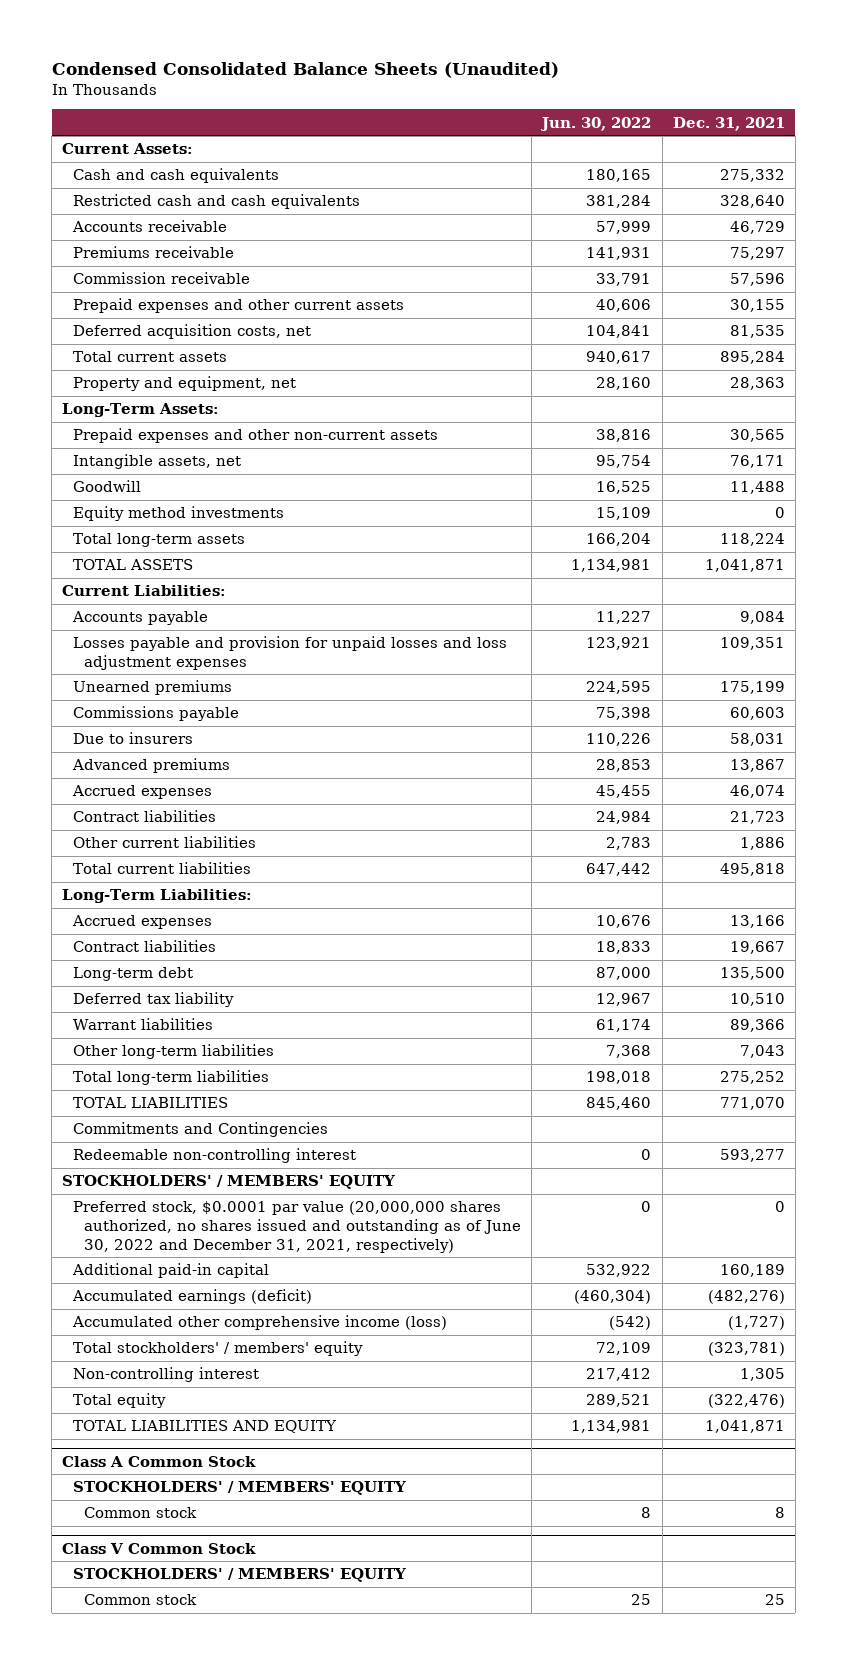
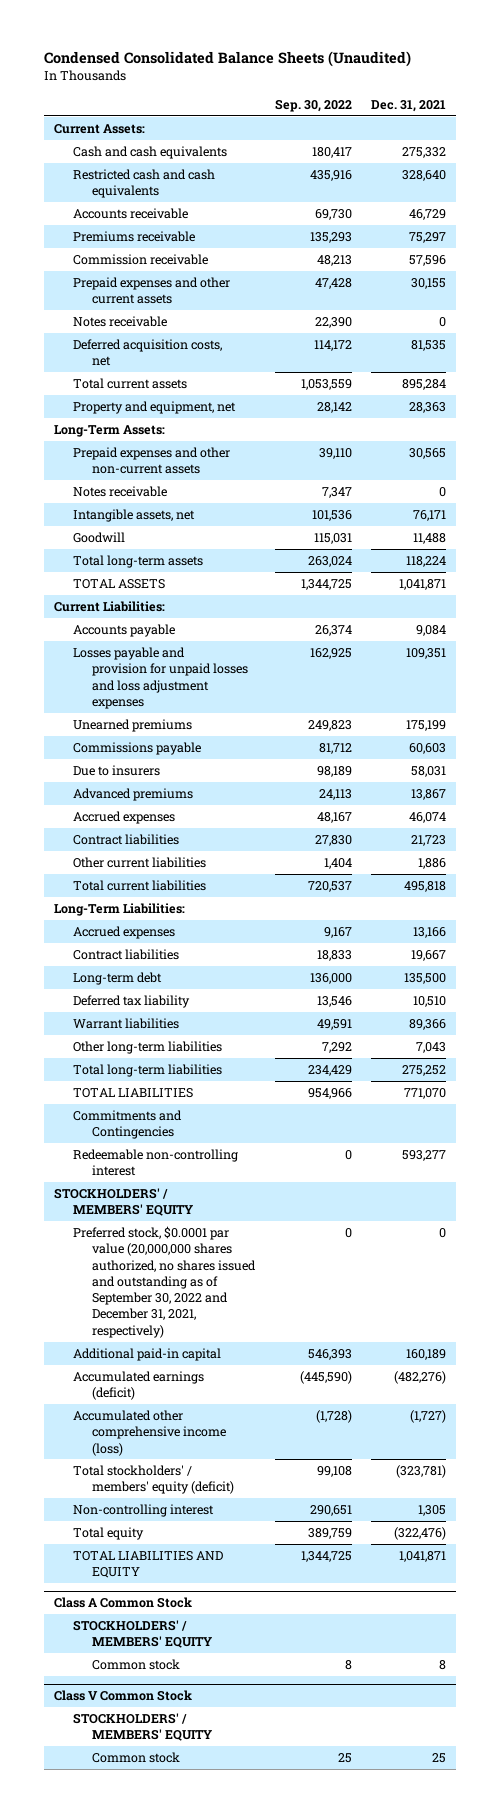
[540,116,652,131] Jun. 30, 2022 -> none
none -> [274,98,352,112] Sep. 30, 2022
none -> [72,315,167,327] Notes receivable
none -> [72,485,167,497] Notes receivable
[73,506,285,522] Equity method investments -> none
[73,1201,522,1253] Preferred stock, $0.0001 par value (20,000,000 shares authorized, no shares issued and outstanding as of June 30, 2022 and December 31, 2021, respectively) -> [72,1225,257,1338] Preferred stock, $0.0001 par value (20,000,000 shares authorized, no shares issued and outstanding as of September 30, 2022 and December 31, 2021, respectively)
[73,1341,364,1357] Total stockholders' / members' equity -> [72,1464,235,1495] Total stockholders' / members' equity (deficit)

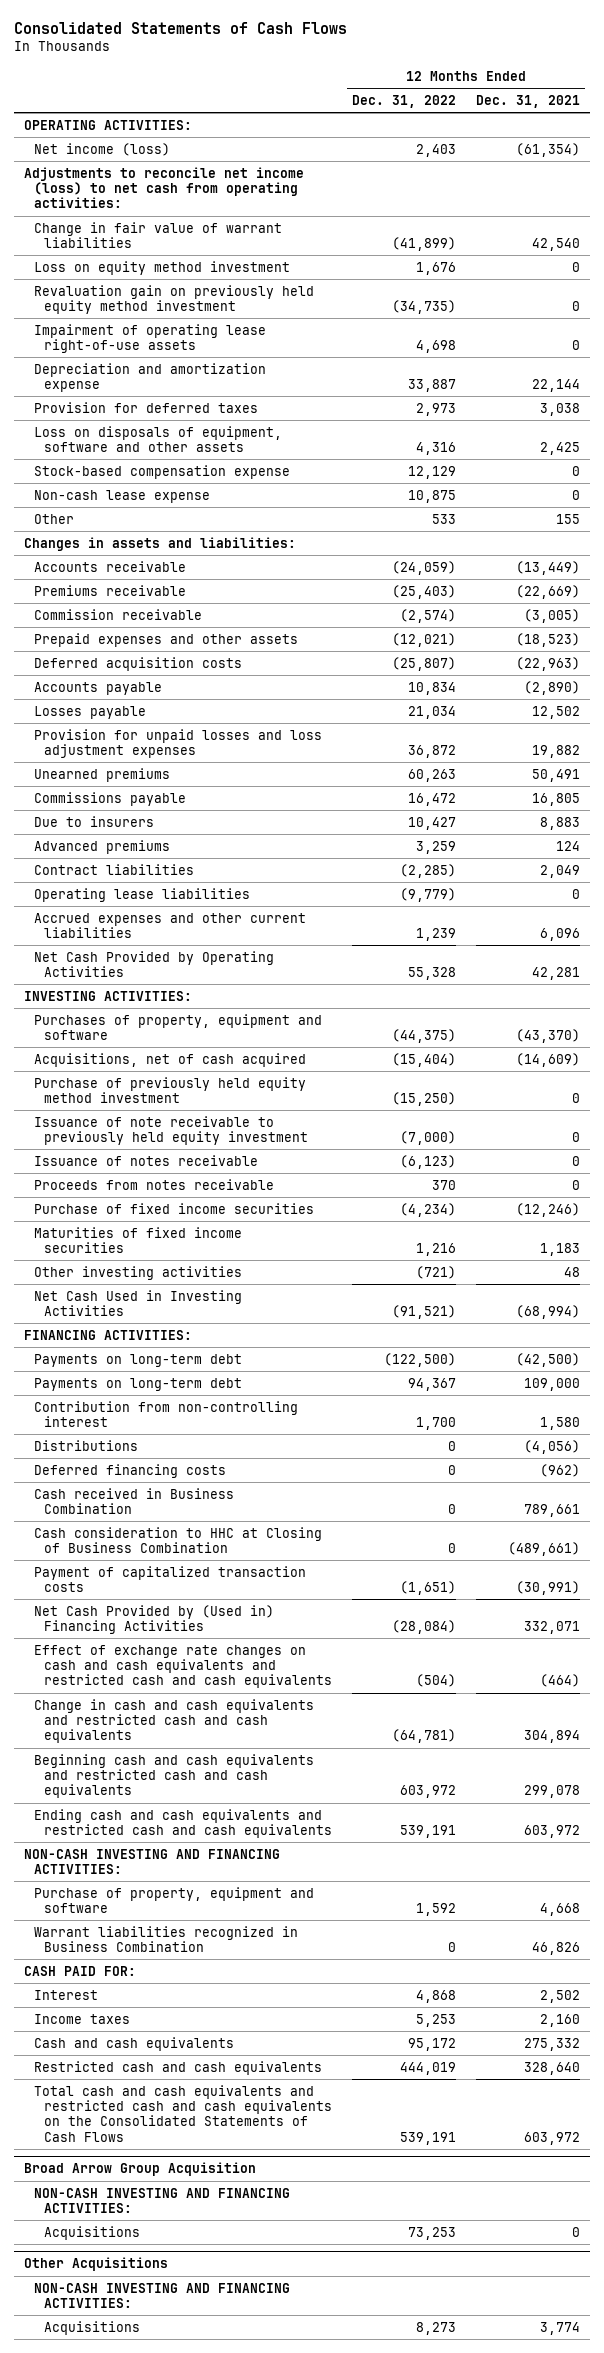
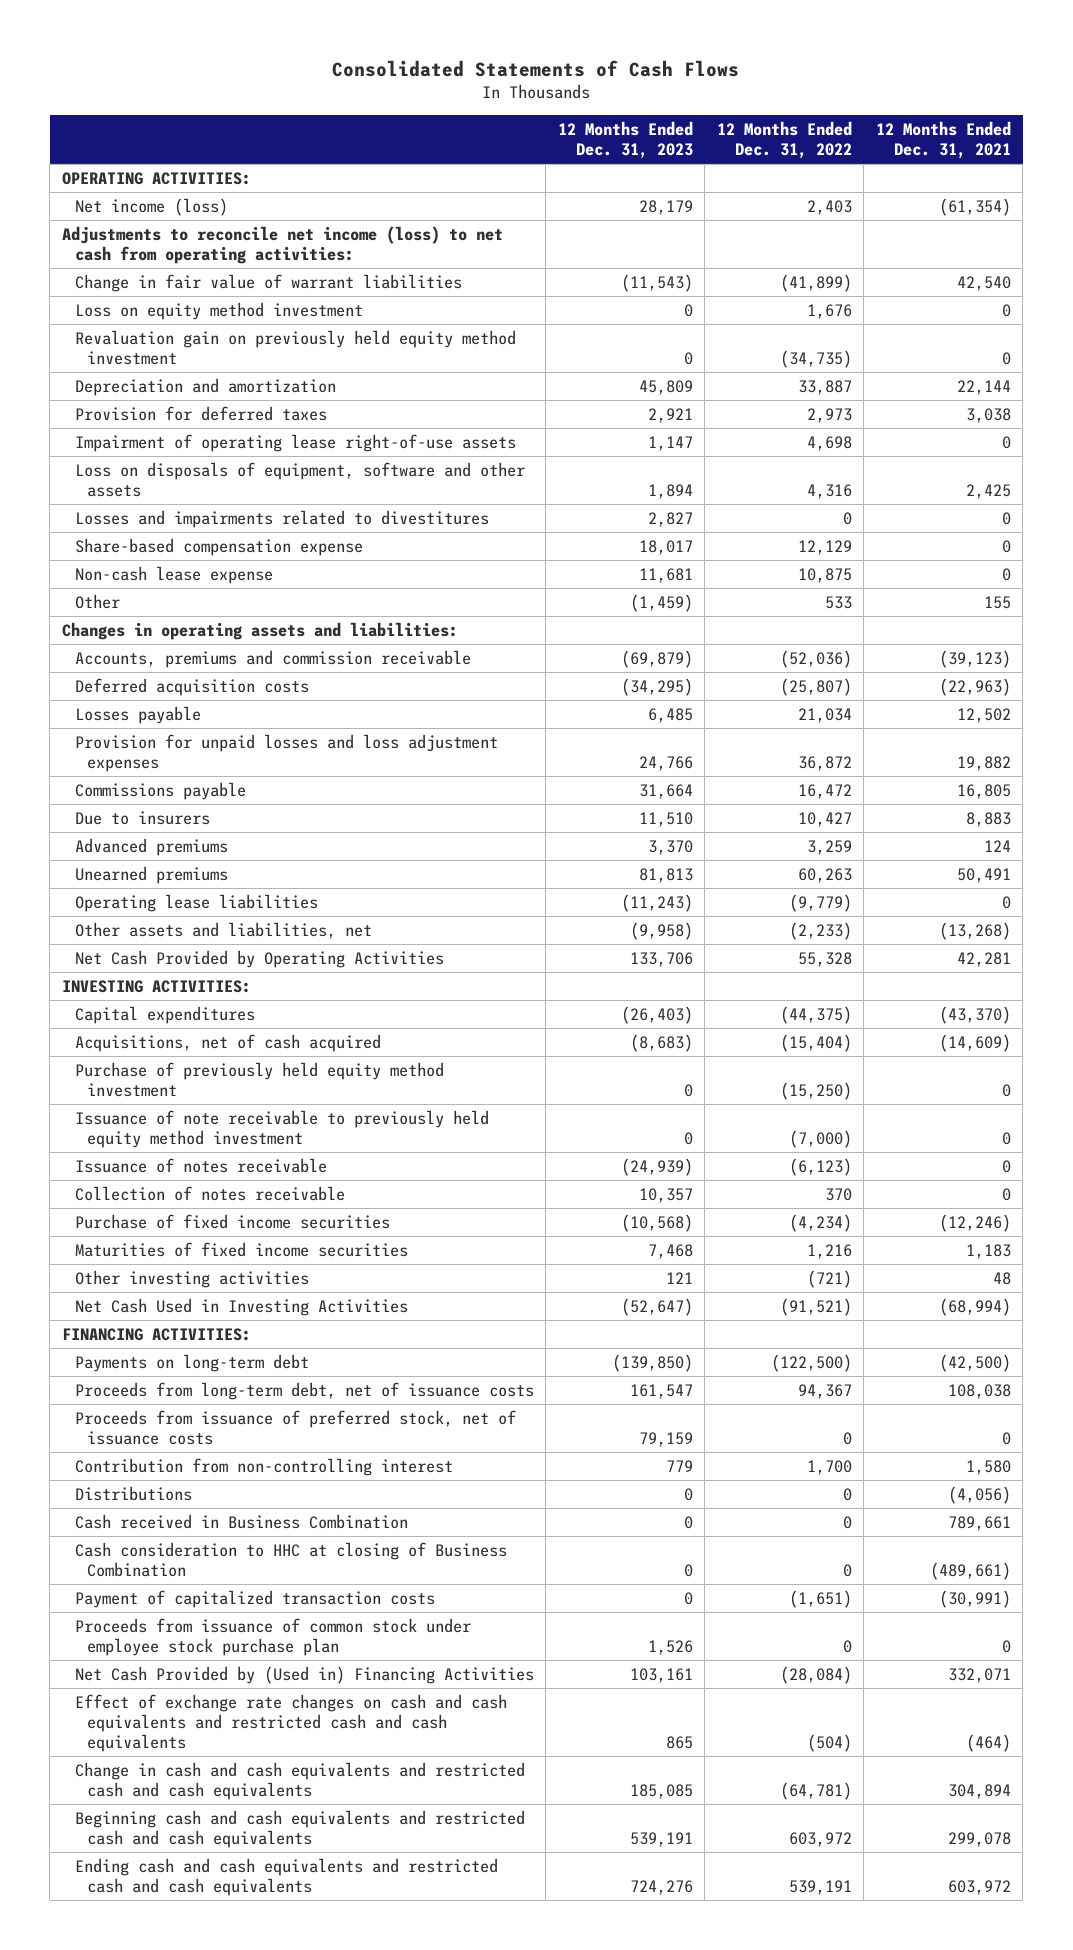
none -> [557,120,693,159] 12 Months Ended Dec. 31, 2023
[34,362,267,392] Depreciation and amortization expense -> [74,377,336,396] Depreciation and amortization
[34,323,267,353] Impairment of operating lease right-of-use assets -> [74,433,516,452] Impairment of operating lease right-of-use assets
none -> [74,509,489,528] Losses and impairments related to divestitures
[34,464,291,479] Stock-based compensation expense -> [74,537,363,556] Share-based compensation expense
[34,560,187,572] Accounts receivable -> none
[34,584,187,596] Premiums receivable -> none
[34,608,203,620] Commission receivable -> none
[34,632,299,647] Prepaid expenses and other assets -> none
[24,536,297,551] Changes in assets and liabilities: -> [61,621,458,640] Changes in operating assets and liabilities:
none -> [74,649,471,668] Accounts, premiums and commission receivable
[34,681,163,695] Accounts payable -> none
[34,863,195,875] Contract liabilities -> none
[34,767,171,782] Unearned premiums -> [74,865,228,884] Unearned premiums
[34,912,307,938] Accrued expenses and other current liabilities -> none
none -> [74,921,372,939] Other assets and liabilities, net
[34,1013,323,1040] Purchases of property, equipment and software -> [74,1005,255,1024] Capital expenditures
[34,1115,309,1145] Issuance of note receivable to previously held equity investment -> [74,1109,489,1148] Issuance of note receivable to previously held equity method investment
[34,1178,275,1190] Proceeds from notes receivable -> [74,1185,345,1201] Collection of notes receivable
[34,1377,243,1391] Payments on long-term debt -> [74,1381,534,1400] Proceeds from long-term debt, net of issuance costs
[523,1377,580,1391] 109,000 -> [947,1383,1011,1399] 108,038
none -> [74,1409,516,1445] Proceeds from issuance of preferred stock, net of issuance costs
[34,1463,227,1478] Deferred financing costs -> none
[34,1526,323,1553] Cash consideration to HHC at Closing of Business Combination -> [74,1541,507,1577] Cash consideration to HHC at closing of Business Combination
none -> [74,1617,471,1656] Proceeds from issuance of common stock under employee stock purchase plan
[24,1848,281,1874] NON-CASH INVESTING AND FINANCING ACTIVITIES: -> none
[34,1886,315,1913] Purchase of property, equipment and software -> none
[34,1925,299,1952] Warrant liabilities recognized in Business Combination -> none
[24,1965,137,1976] CASH PAID FOR: -> none
[34,1989,99,2000] Interest -> none
[34,2013,131,2024] Income taxes -> none
[34,2036,235,2051] Cash and cash equivalents -> none
[34,2060,323,2075] Restricted cash and cash equivalents -> none
[34,2084,333,2142] Total cash and cash equivalents and restricted cash and cash equivalents on the Consolidated Statements of Cash Flows -> none
[24,2162,257,2177] Broad Arrow Group Acquisition -> none
[34,2187,291,2213] NON-CASH INVESTING AND FINANCING ACTIVITIES: -> none
[44,2225,141,2240] Acquisitions -> none
[24,2257,169,2272] Other Acquisitions -> none
[34,2282,291,2308] NON-CASH INVESTING AND FINANCING ACTIVITIES: -> none
[44,2320,141,2335] Acquisitions -> none

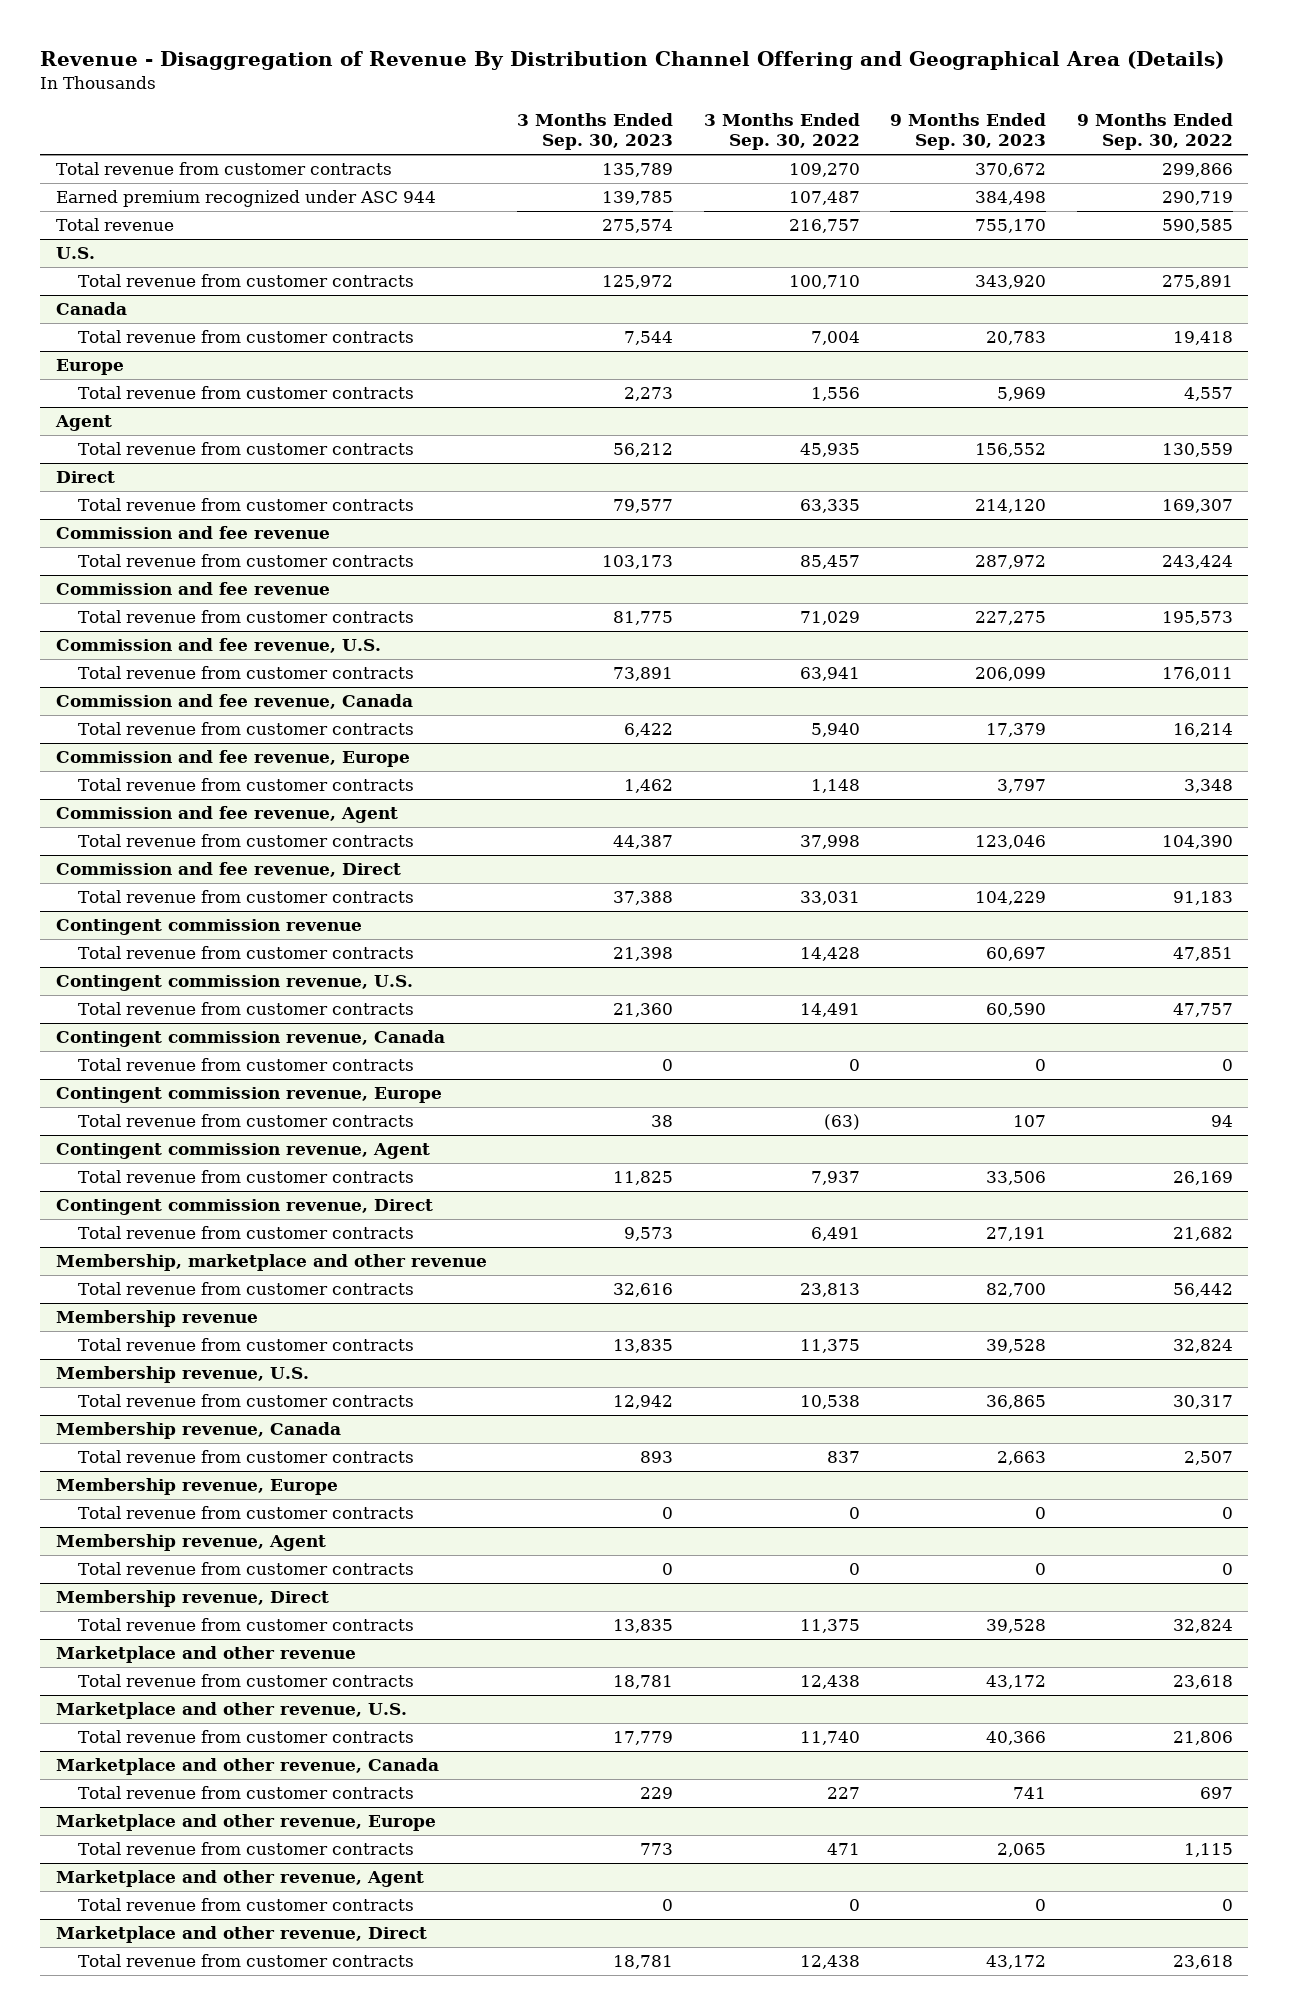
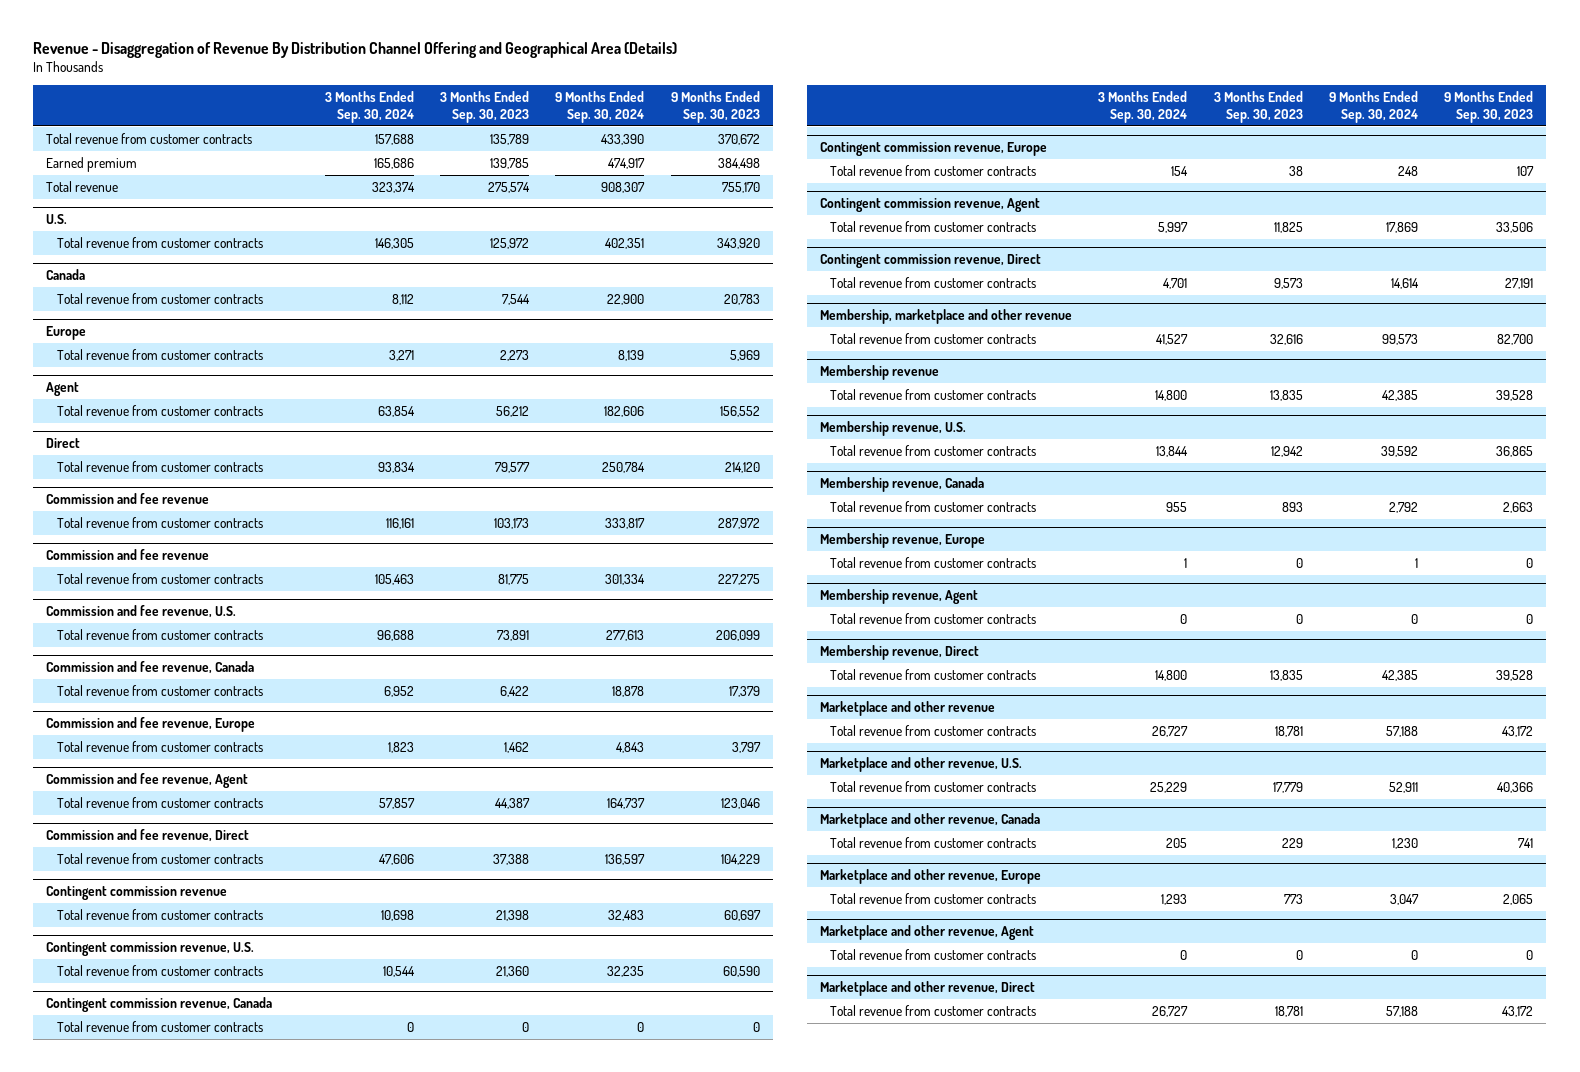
[703,112,860,151] 3 Months Ended Sep. 30, 2022 -> none
[1076,112,1233,151] 9 Months Ended Sep. 30, 2022 -> none
none -> [324,91,414,123] 3 Months Ended Sep. 30, 2024
none -> [555,91,645,123] 9 Months Ended Sep. 30, 2024
[55,189,436,207] Earned premium recognized under ASC 944 -> [46,156,138,172] Earned premium

